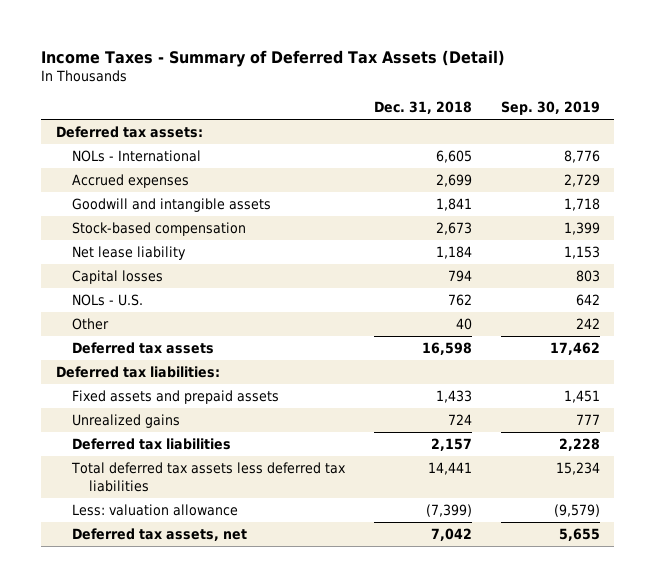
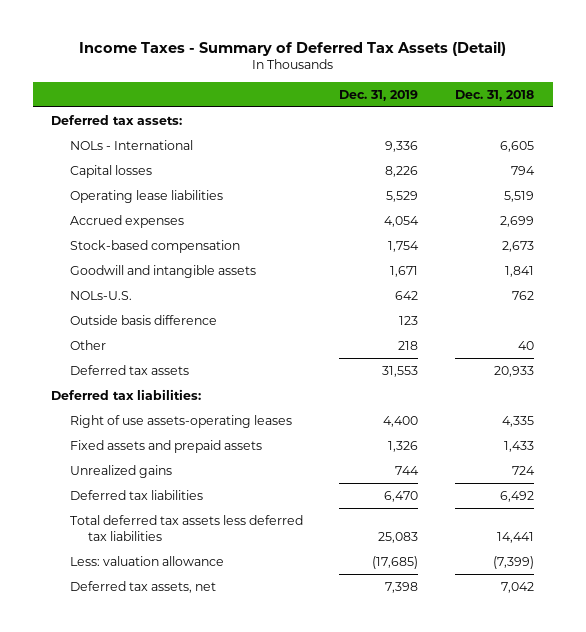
[500,100,600,115] Sep. 30, 2019 -> none
none -> [339,89,419,101] Dec. 31, 2019
[72,270,164,285] Capital losses -> [69,164,152,178] Capital losses
none -> [69,189,223,203] Operating lease liabilities
[72,246,187,261] Net lease liability -> none
[72,198,272,213] Goodwill and intangible assets -> [69,264,256,278] Goodwill and intangible assets
[72,294,144,307] NOLs - U.S. -> [69,290,132,300] NOLs-U.S.
none -> [69,314,217,325] Outside basis difference
[421,342,472,356] 16,598 -> [494,365,535,377] 20,933
none -> [69,414,292,428] Right of use assets-operating leases
[430,438,472,452] 2,157 -> [500,490,535,502] 6,492

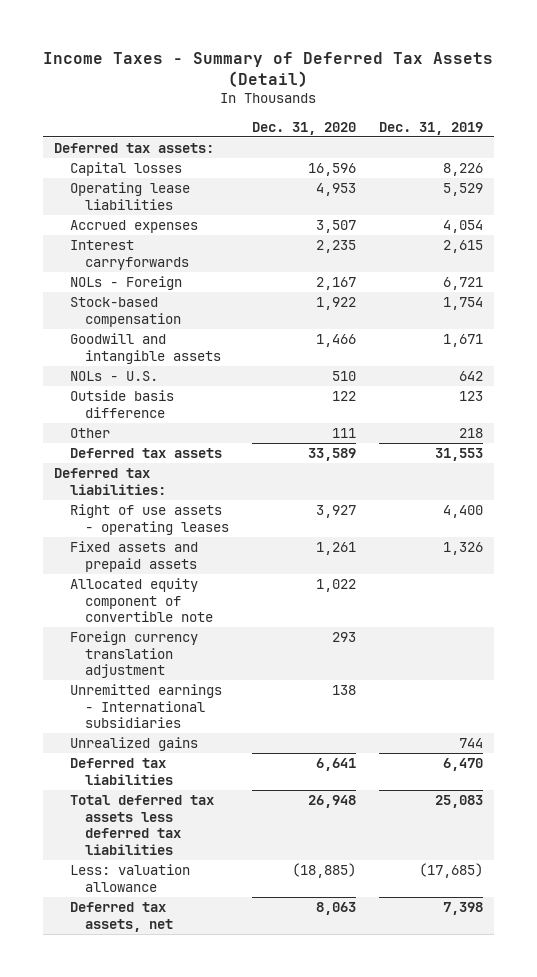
[455,89,535,101] Dec. 31, 2018 -> none
none -> [252,121,357,135] Dec. 31, 2020
[69,139,193,150] NOLs - International -> none
none -> [69,240,190,270] Interest carryforwards
none -> [69,276,182,291] NOLs - Foreign
[69,290,132,300] NOLs-U.S. -> [69,371,158,382] NOLs - U.S.
[69,414,292,428] Right of use assets-operating leases -> [69,504,230,535] Right of use assets - operating leases
none -> [69,578,214,623] Allocated equity component of convertible note
none -> [69,631,198,679] Foreign currency translation adjustment
none -> [69,684,222,729] Unremitted earnings - International subsidiaries

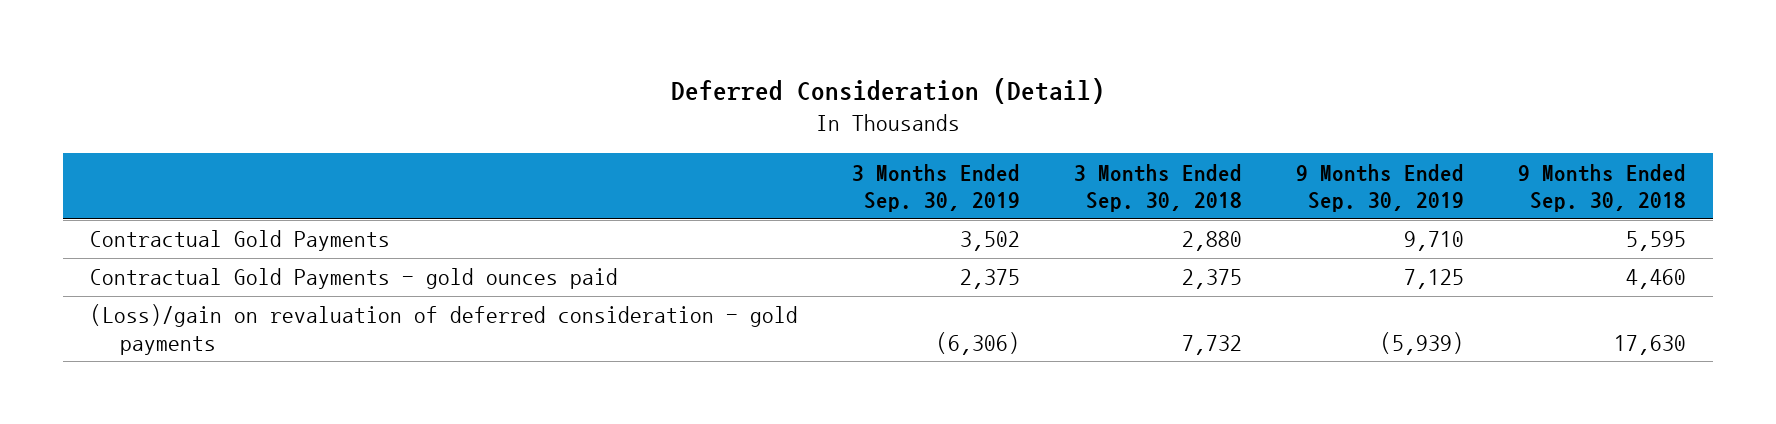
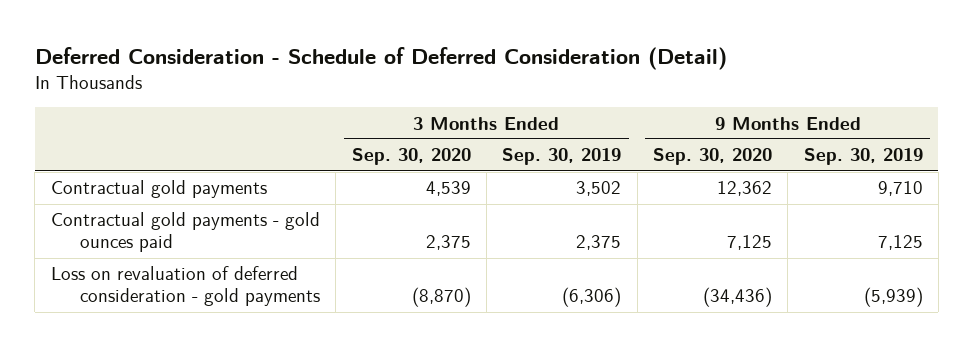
[671,77,1106,104] Deferred Consideration (Detail) -> [34,46,727,70] Deferred Consideration - Schedule of Deferred Consideration (Detail)
[1074,163,1243,213] 3 Months Ended Sep. 30, 2018 -> none
[1518,163,1687,213] 9 Months Ended Sep. 30, 2018 -> none
none -> [351,148,471,166] Sep. 30, 2020
none -> [652,148,772,166] Sep. 30, 2020
[89,230,390,252] Contractual Gold Payments -> [50,180,267,199] Contractual gold payments
[89,268,618,290] Contractual Gold Payments - gold ounces paid -> [50,212,320,253] Contractual gold payments - gold ounces paid
[89,304,798,355] (Loss)/gain on revaluation of deferred consideration - gold payments -> [50,266,320,307] Loss on revaluation of deferred consideration - gold payments

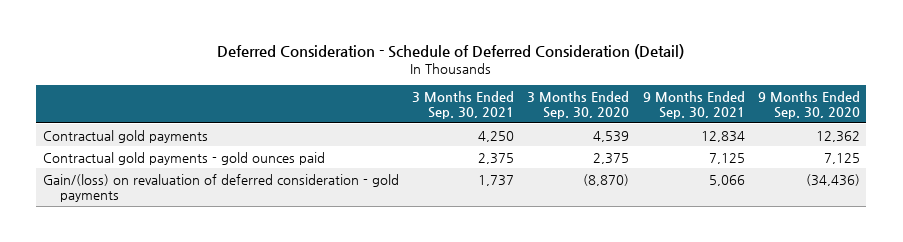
[502,148,622,166] Sep. 30, 2019 -> none
[803,148,923,166] Sep. 30, 2019 -> none
none -> [412,91,515,120] 3 Months Ended Sep. 30, 2021
none -> [642,91,745,120] 9 Months Ended Sep. 30, 2021
[50,266,320,307] Loss on revaluation of deferred consideration - gold payments -> [42,173,399,202] Gain/(loss) on revaluation of deferred consideration - gold payments

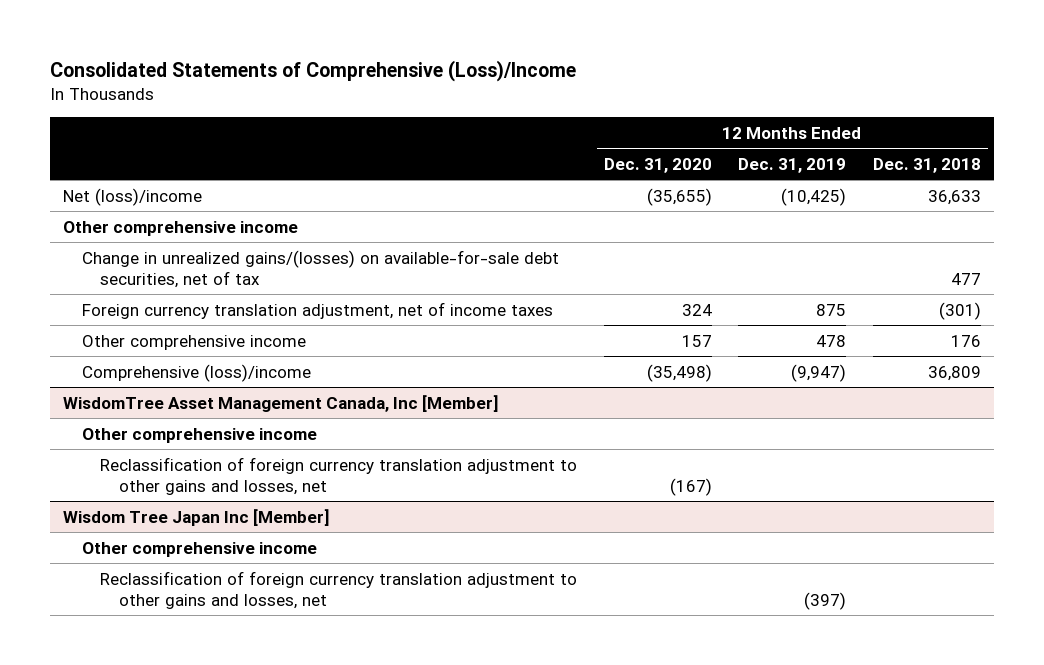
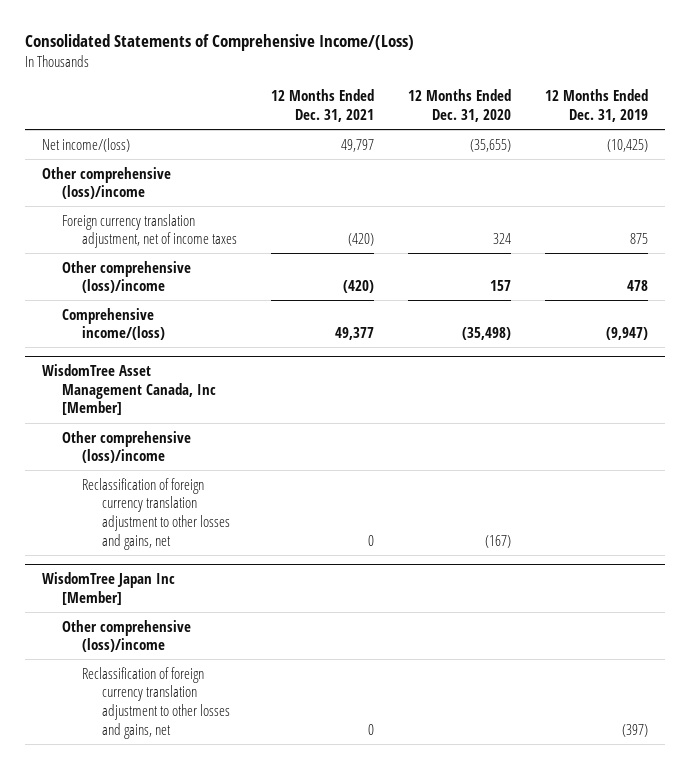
[49,59,576,82] Consolidated Statements of Comprehensive (Loss)/Income -> [24,34,414,52] Consolidated Statements of Comprehensive Income/(Loss)
[872,157,981,173] Dec. 31, 2018 -> none
none -> [271,89,375,122] 12 Months Ended Dec. 31, 2021
[81,249,559,288] Change in unrealized gains/(losses) on available-for-sale debt securities, net of tax -> none
[63,187,203,206] Net (loss)/income -> [41,137,130,152] Net income/(loss)
[63,220,299,236] Other comprehensive income -> [41,166,171,200] Other comprehensive (loss)/income
[81,334,306,350] Other comprehensive income -> [62,260,192,294] Other comprehensive (loss)/income
[81,363,311,382] Comprehensive (loss)/income -> [62,307,166,341] Comprehensive income/(loss)
[81,427,317,443] Other comprehensive income -> [62,430,192,464] Other comprehensive (loss)/income
[100,456,578,495] Reclassification of foreign currency translation adjustment to other gains and losses, net -> [82,477,231,550] Reclassification of foreign currency translation adjustment to other losses and gains, net
[63,508,331,526] Wisdom Tree Japan Inc [Member] -> [41,571,175,605] WisdomTree Japan Inc [Member]
[81,541,317,557] Other comprehensive income -> [62,619,192,653] Other comprehensive (loss)/income
[100,570,578,609] Reclassification of foreign currency translation adjustment to other gains and losses, net -> [82,666,231,739] Reclassification of foreign currency translation adjustment to other losses and gains, net

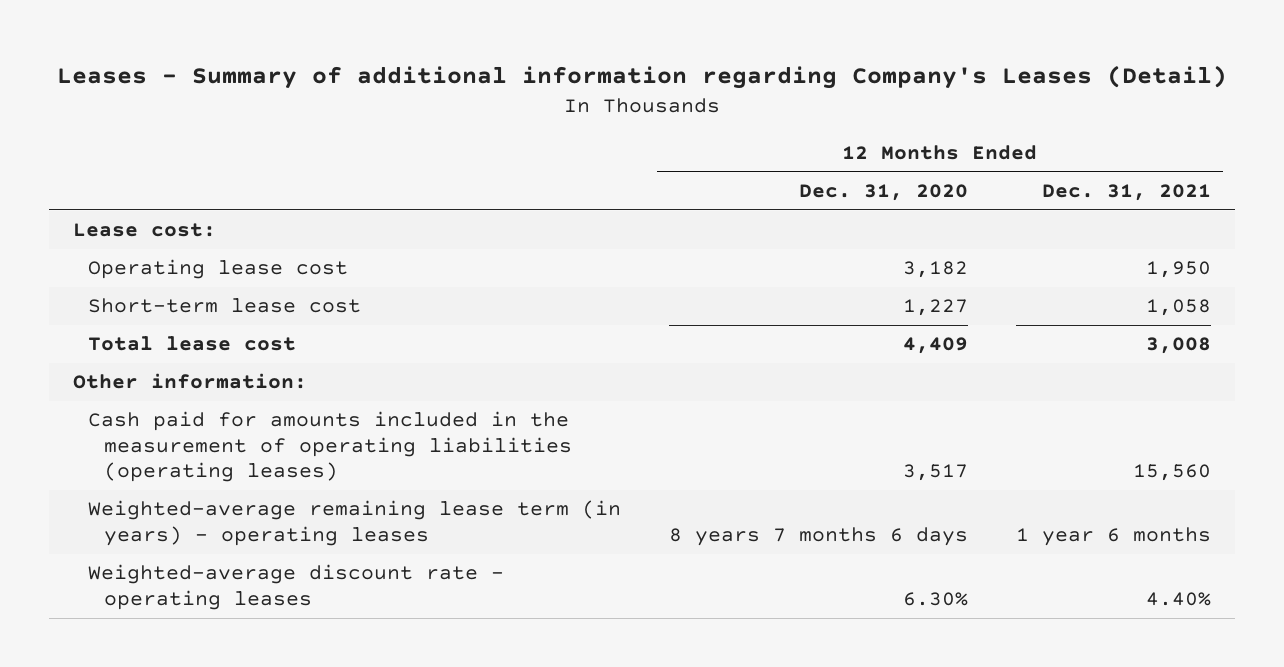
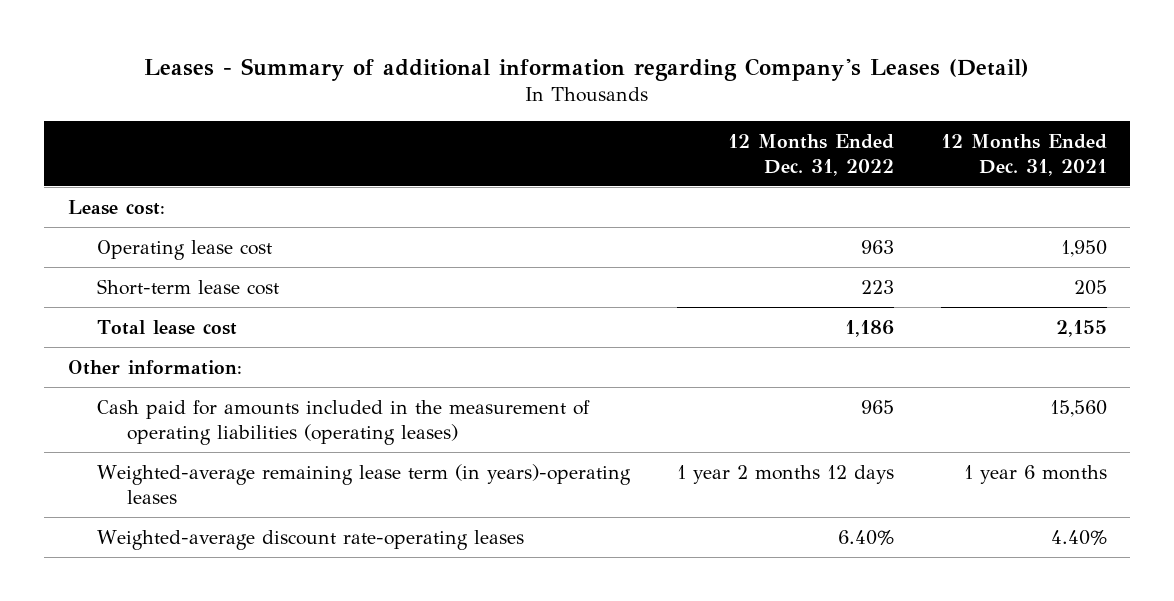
[799,184,969,202] Dec. 31, 2020 -> none
none -> [728,133,895,176] 12 Months Ended Dec. 31, 2022
[1146,299,1212,317] 1,058 -> [1073,279,1107,295] 205
[1146,337,1212,355] 3,008 -> [1055,319,1107,337] 2,155
[88,500,622,546] Weighted-average remaining lease term (in years) - operating leases -> [97,463,632,504] Weighted-average remaining lease term (in years)-operating leases
[88,564,505,610] Weighted-average discount rate - operating leases -> [97,529,525,550] Weighted-average discount rate-operating leases

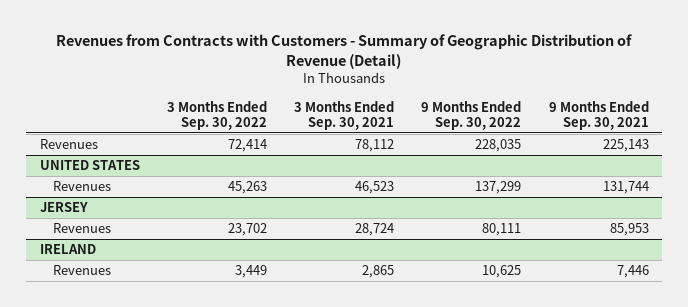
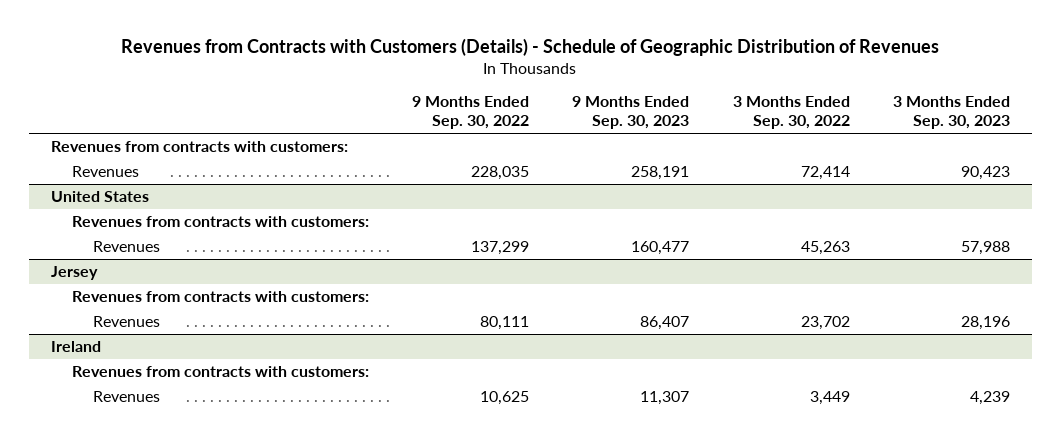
[56,34,633,70] Revenues from Contracts with Customers - Summary of Geographic Distribution of Revenue (Detail) -> [121,38,940,57] Revenues from Contracts with Customers (Details) - Schedule of Geographic Distribution of Revenues
[294,100,395,130] 3 Months Ended Sep. 30, 2021 -> none
[548,100,649,130] 9 Months Ended Sep. 30, 2021 -> none
none -> [572,96,690,130] 9 Months Ended Sep. 30, 2023
none -> [892,96,1010,130] 3 Months Ended Sep. 30, 2023
none -> [50,141,348,153] Revenues from contracts with customers:
[39,160,140,171] UNITED STATES -> [50,191,149,203] United States
none -> [71,216,369,228] Revenues from contracts with customers:
[39,202,88,213] JERSEY -> [50,266,98,281] Jersey
none -> [71,291,369,303] Revenues from contracts with customers:
[39,244,96,255] IRELAND -> [50,341,101,353] Ireland
none -> [71,366,369,378] Revenues from contracts with customers:

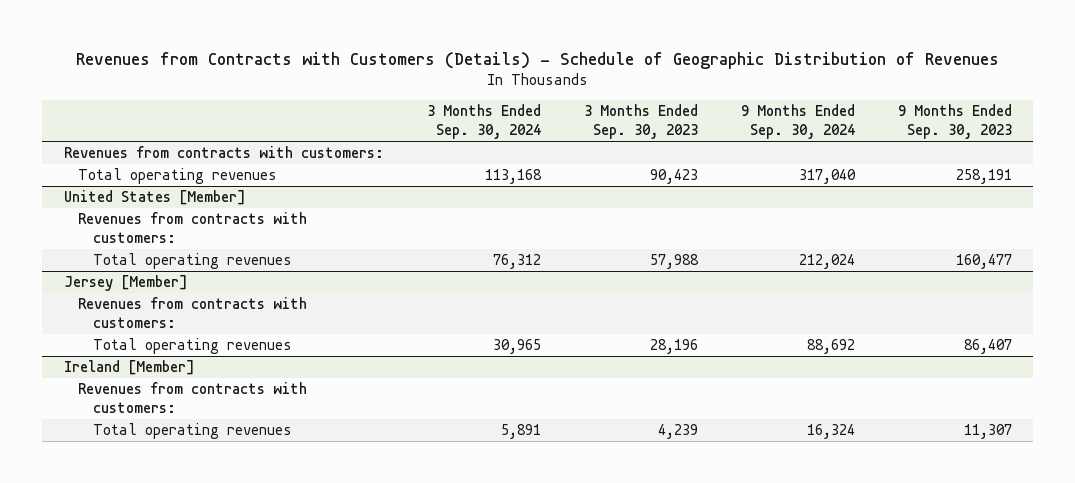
[412,96,530,130] 9 Months Ended Sep. 30, 2022 -> none
[732,96,850,130] 3 Months Ended Sep. 30, 2022 -> none
none -> [426,104,541,140] 3 Months Ended Sep. 30, 2024
none -> [740,104,855,140] 9 Months Ended Sep. 30, 2024
[71,166,139,178] Revenues -> [78,168,278,185] Total operating revenues
[50,191,149,203] United States -> [63,190,246,206] United States [Member]
[92,241,160,253] Revenues -> [93,253,293,270] Total operating revenues
[50,266,98,281] Jersey -> [63,275,188,292] Jersey [Member]
[92,316,160,328] Revenues -> [93,338,293,355] Total operating revenues
[50,341,101,353] Ireland -> [63,360,195,376] Ireland [Member]
[92,391,160,403] Revenues -> [93,423,293,440] Total operating revenues

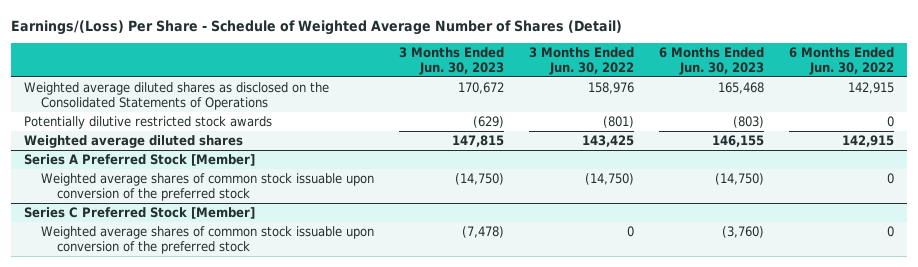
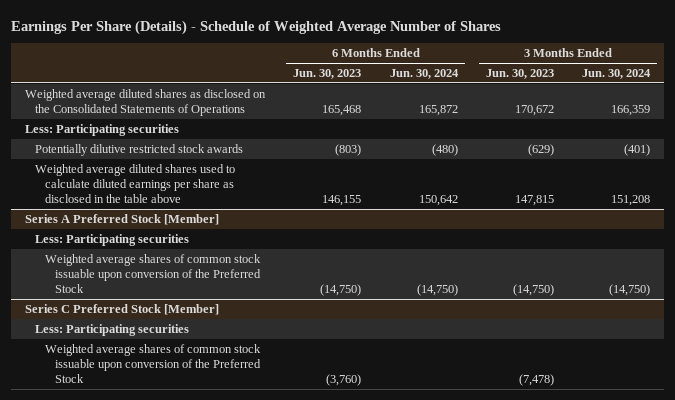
[11,19,623,35] Earnings/(Loss) Per Share - Schedule of Weighted Average Number of Shares (Detail) -> [10,19,501,35] Earnings Per Share (Details) - Schedule of Weighted Average Number of Shares
[528,46,634,75] 3 Months Ended Jun. 30, 2022 -> none
[789,46,895,75] 6 Months Ended Jun. 30, 2022 -> none
none -> [389,69,459,80] Jun. 30, 2024
none -> [582,69,652,80] Jun. 30, 2024
none -> [25,124,180,137] Less: Participating securities
[24,134,244,148] Weighted average diluted shares -> [34,164,235,204] Weighted average diluted shares used to calculate diluted earnings per share as disclosed in the table above
none -> [34,234,189,247] Less: Participating securities
[40,172,374,201] Weighted average shares of common stock issuable upon conversion of the preferred stock -> [44,254,261,294] Weighted average shares of common stock issuable upon conversion of the Preferred Stock
none -> [34,324,189,337] Less: Participating securities
[40,225,374,254] Weighted average shares of common stock issuable upon conversion of the preferred stock -> [44,344,261,384] Weighted average shares of common stock issuable upon conversion of the Preferred Stock

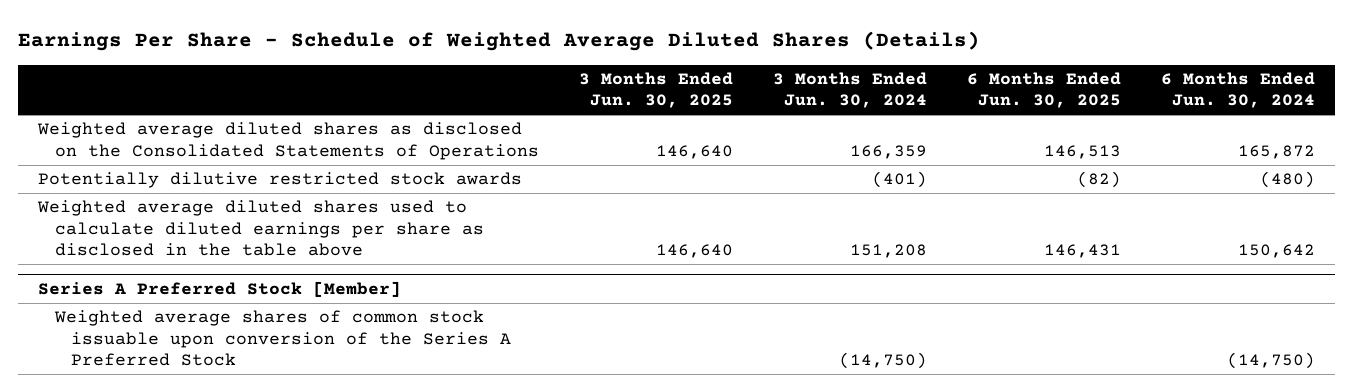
[10,19,501,35] Earnings Per Share (Details) - Schedule of Weighted Average Number of Shares -> [18,31,981,52] Earnings Per Share - Schedule of Weighted Average Diluted Shares (Details)
[293,69,362,80] Jun. 30, 2023 -> none
[485,69,554,80] Jun. 30, 2023 -> none
none -> [578,71,733,109] 3 Months Ended Jun. 30, 2025
none -> [966,71,1121,109] 6 Months Ended Jun. 30, 2025
[25,124,180,137] Less: Participating securities -> none
[34,234,189,247] Less: Participating securities -> none
[25,304,220,316] Series C Preferred Stock [Member] -> none
[34,324,189,337] Less: Participating securities -> none
[44,344,261,384] Weighted average shares of common stock issuable upon conversion of the Preferred Stock -> none
[44,254,261,294] Weighted average shares of common stock issuable upon conversion of the Preferred Stock -> [53,310,512,367] Weighted average shares of common stock issuable upon conversion of the Series A Preferred Stock

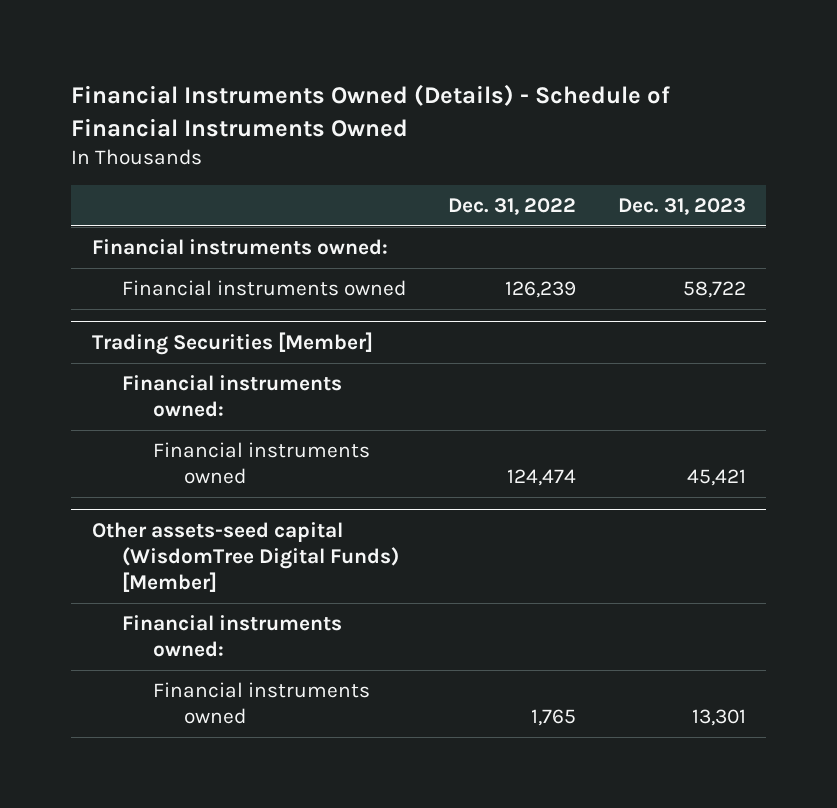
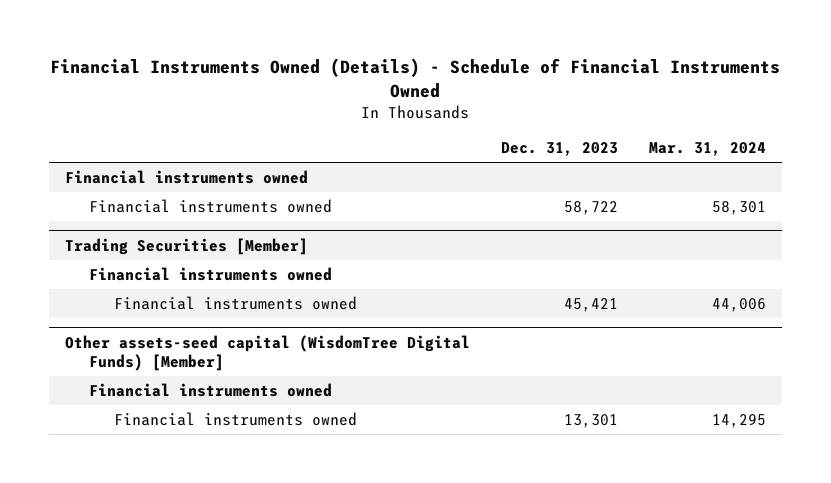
[447,197,576,215] Dec. 31, 2022 -> none
none -> [648,141,766,156] Mar. 31, 2024
[91,239,388,256] Financial instruments owned: -> [64,169,308,184] Financial instruments owned
[122,375,343,417] Financial instruments owned: -> [89,266,333,281] Financial instruments owned
[122,615,343,657] Financial instruments owned: -> [89,382,333,397] Financial instruments owned

